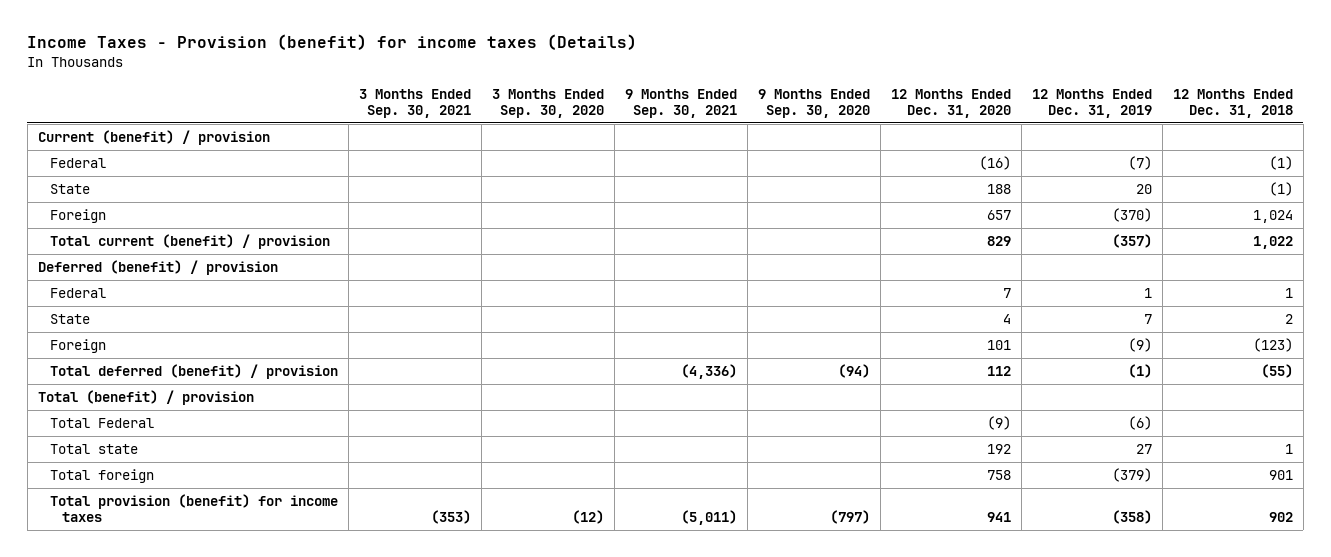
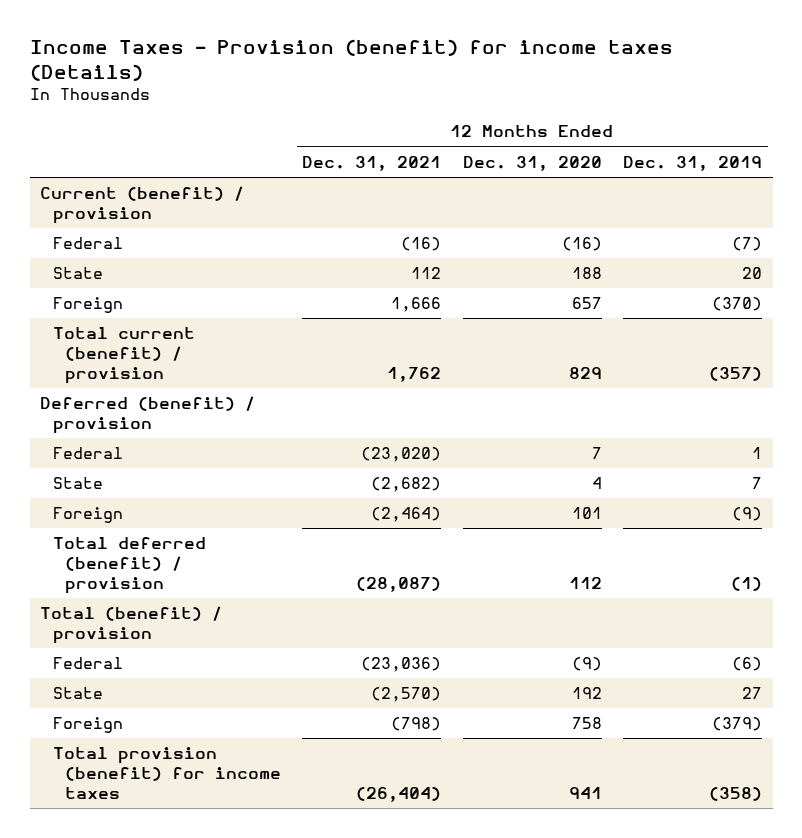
[358,88,471,118] 3 Months Ended Sep. 30, 2021 -> none
[491,88,604,118] 3 Months Ended Sep. 30, 2020 -> none
[624,88,737,118] 9 Months Ended Sep. 30, 2021 -> none
[757,88,870,118] 9 Months Ended Sep. 30, 2020 -> none
[1172,88,1293,118] 12 Months Ended Dec. 31, 2018 -> none
none -> [302,155,442,171] Dec. 31, 2021
[49,418,154,429] Total Federal -> [52,657,123,670] Federal
[49,444,138,455] Total state -> [52,687,103,700] State
[49,469,154,484] Total foreign -> [52,717,123,734] Foreign

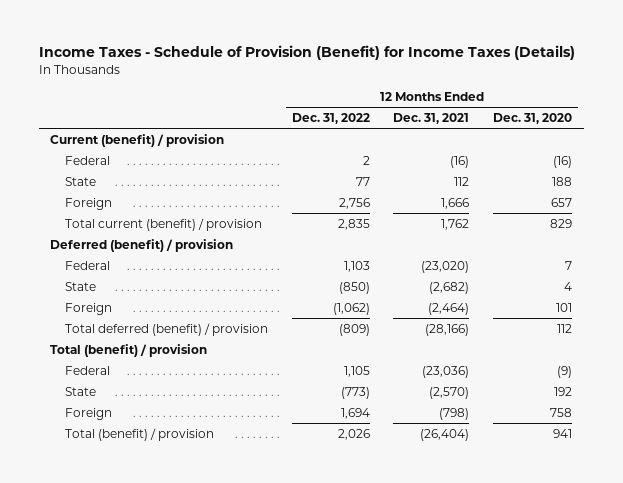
[29,39,673,81] Income Taxes - Provision (benefit) for income taxes (Details) -> [38,45,575,61] Income Taxes - Schedule of Provision (Benefit) for Income Taxes (Details)
[623,155,763,171] Dec. 31, 2019 -> none
none -> [291,112,370,124] Dec. 31, 2022
[356,577,442,593] (28,087) -> [425,323,470,336] (28,166)
[52,747,281,800] Total provision (benefit) for income taxes -> [65,427,215,441] Total (benefit) / provision

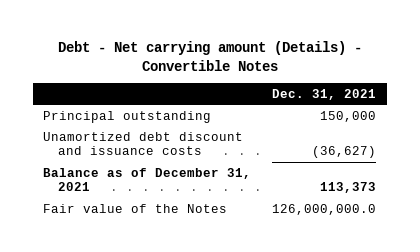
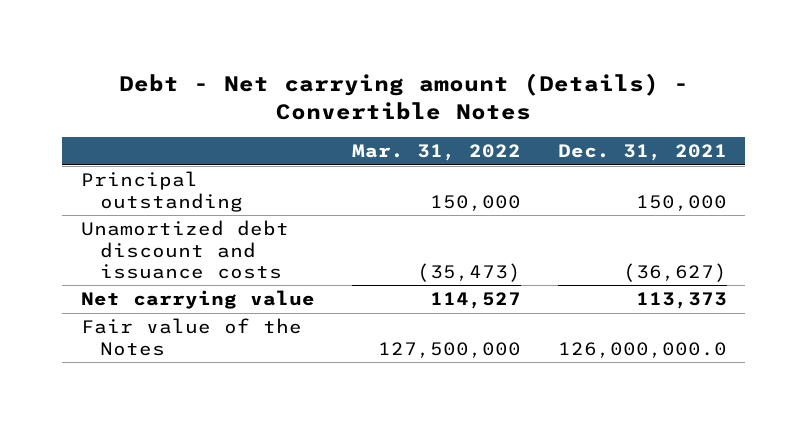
none -> [351,144,521,162] Mar. 31, 2022
[43,167,252,192] Balance as of December 31, 2021 -> [80,290,315,310] Net carrying value

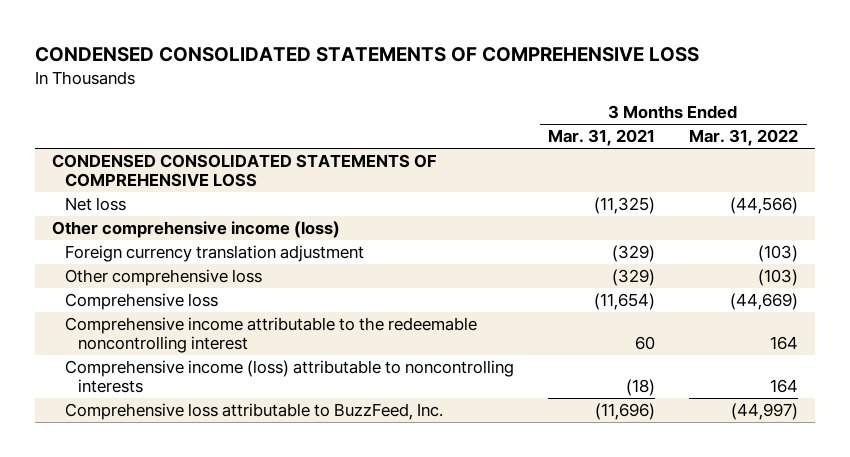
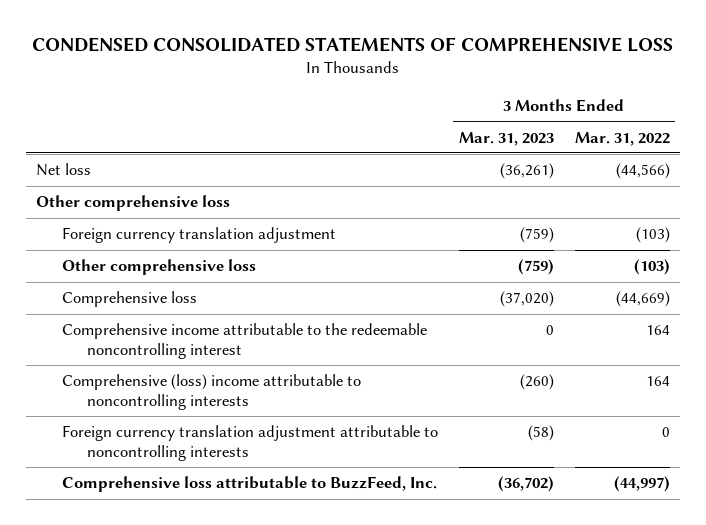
[548,129,656,147] Mar. 31, 2021 -> none
none -> [458,131,554,146] Mar. 31, 2023
[52,153,438,188] CONDENSED CONSOLIDATED STATEMENTS OF COMPREHENSIVE LOSS -> none
[52,220,341,238] Other comprehensive income (loss) -> [36,195,231,212] Other comprehensive loss
[64,359,514,394] Comprehensive income (loss) attributable to noncontrolling interests -> [61,374,361,410] Comprehensive (loss) income attributable to noncontrolling interests
none -> [61,425,438,461] Foreign currency translation adjustment attributable to noncontrolling interests

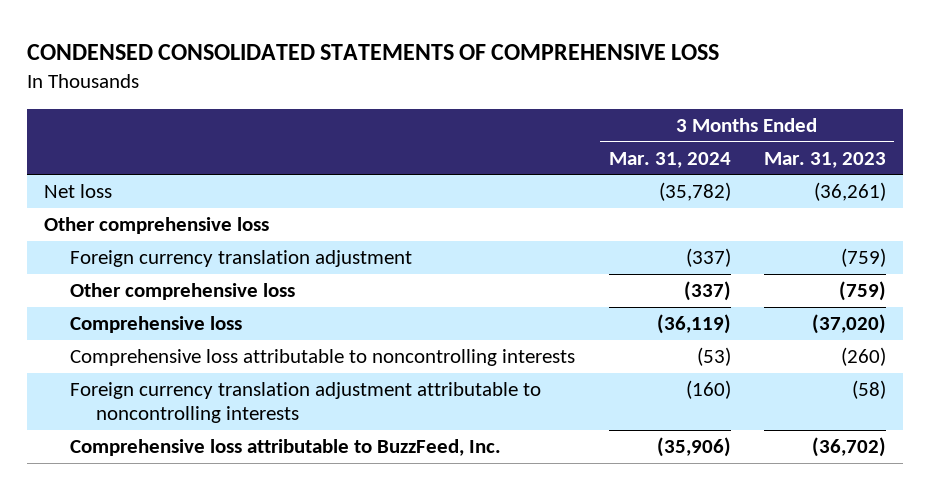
[574,131,670,146] Mar. 31, 2022 -> none
none -> [608,151,731,168] Mar. 31, 2024
[61,323,427,359] Comprehensive income attributable to the redeemable noncontrolling interest -> none
[61,374,361,410] Comprehensive (loss) income attributable to noncontrolling interests -> [70,349,576,367] Comprehensive loss attributable to noncontrolling interests

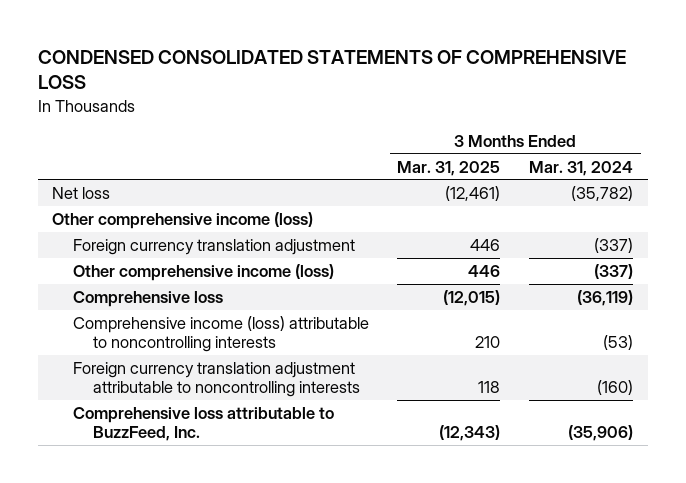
[763,151,886,168] Mar. 31, 2023 -> none
none -> [397,160,501,176] Mar. 31, 2025
[43,217,269,235] Other comprehensive loss -> [52,211,314,229] Other comprehensive income (loss)
[70,283,296,301] Other comprehensive loss -> [72,263,334,281] Other comprehensive income (loss)
[70,349,576,367] Comprehensive loss attributable to noncontrolling interests -> [72,315,369,353] Comprehensive income (loss) attributable to noncontrolling interests

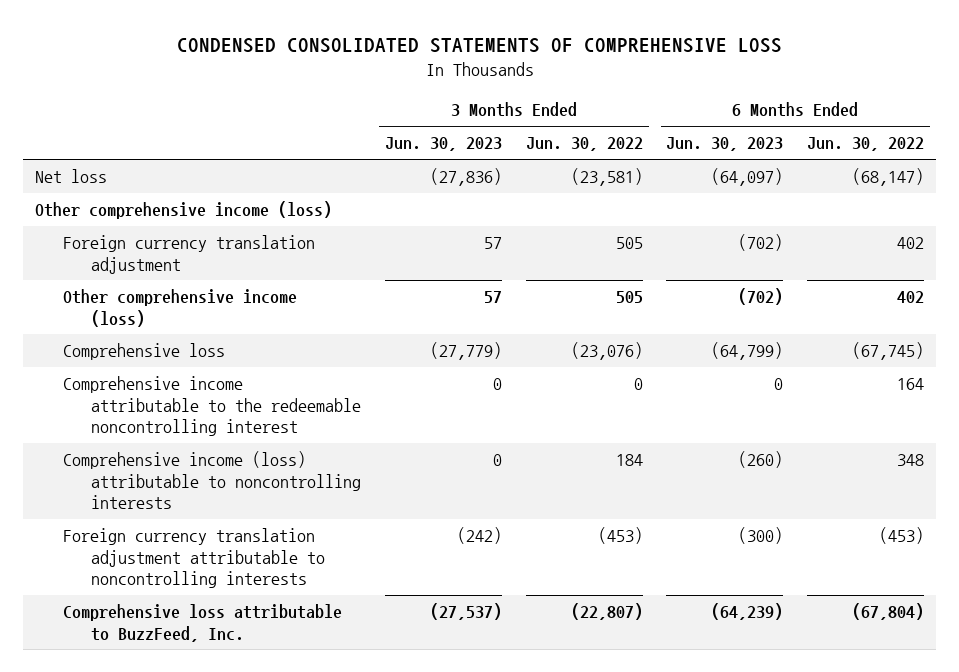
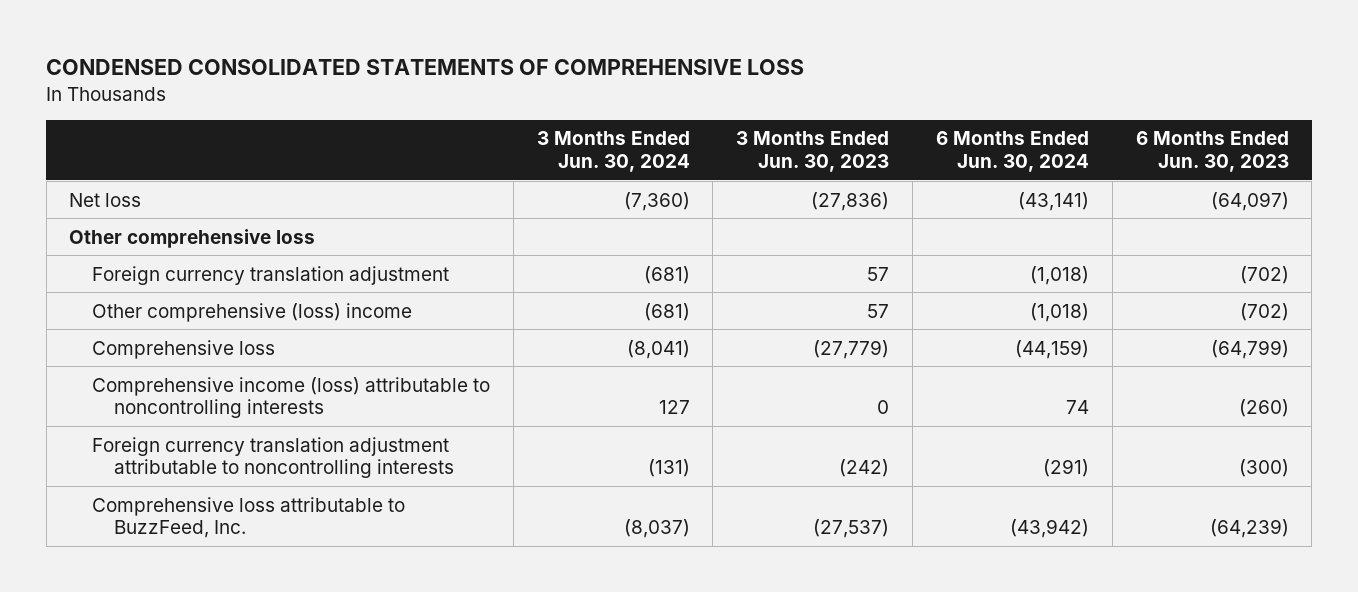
[525,137,643,152] Jun. 30, 2022 -> none
[807,137,925,152] Jun. 30, 2022 -> none
none -> [536,131,690,173] 3 Months Ended Jun. 30, 2024
none -> [935,131,1089,173] 6 Months Ended Jun. 30, 2024
[34,201,332,220] Other comprehensive income (loss) -> [69,228,316,248] Other comprehensive loss
[62,289,297,327] Other comprehensive income (loss) -> [91,302,412,322] Other comprehensive (loss) income
[62,376,361,437] Comprehensive income attributable to the redeemable noncontrolling interest -> none

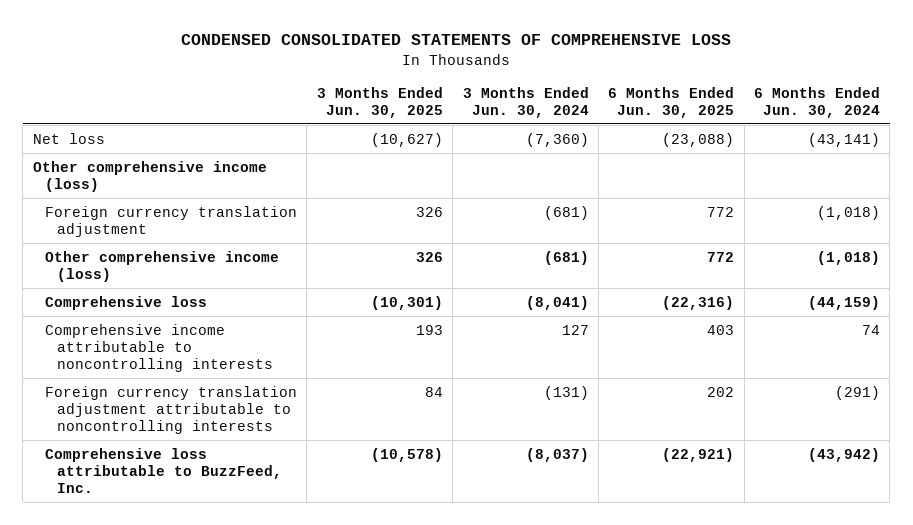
[736,131,890,173] 3 Months Ended Jun. 30, 2023 -> none
[1135,131,1289,173] 6 Months Ended Jun. 30, 2023 -> none
none -> [316,86,443,118] 3 Months Ended Jun. 30, 2025
none -> [608,86,735,118] 6 Months Ended Jun. 30, 2025
[69,228,316,248] Other comprehensive loss -> [32,160,267,192] Other comprehensive income (loss)
[91,302,412,322] Other comprehensive (loss) income -> [45,250,280,282] Other comprehensive income (loss)
[91,376,490,419] Comprehensive income (loss) attributable to noncontrolling interests -> [45,323,274,372] Comprehensive income attributable to noncontrolling interests

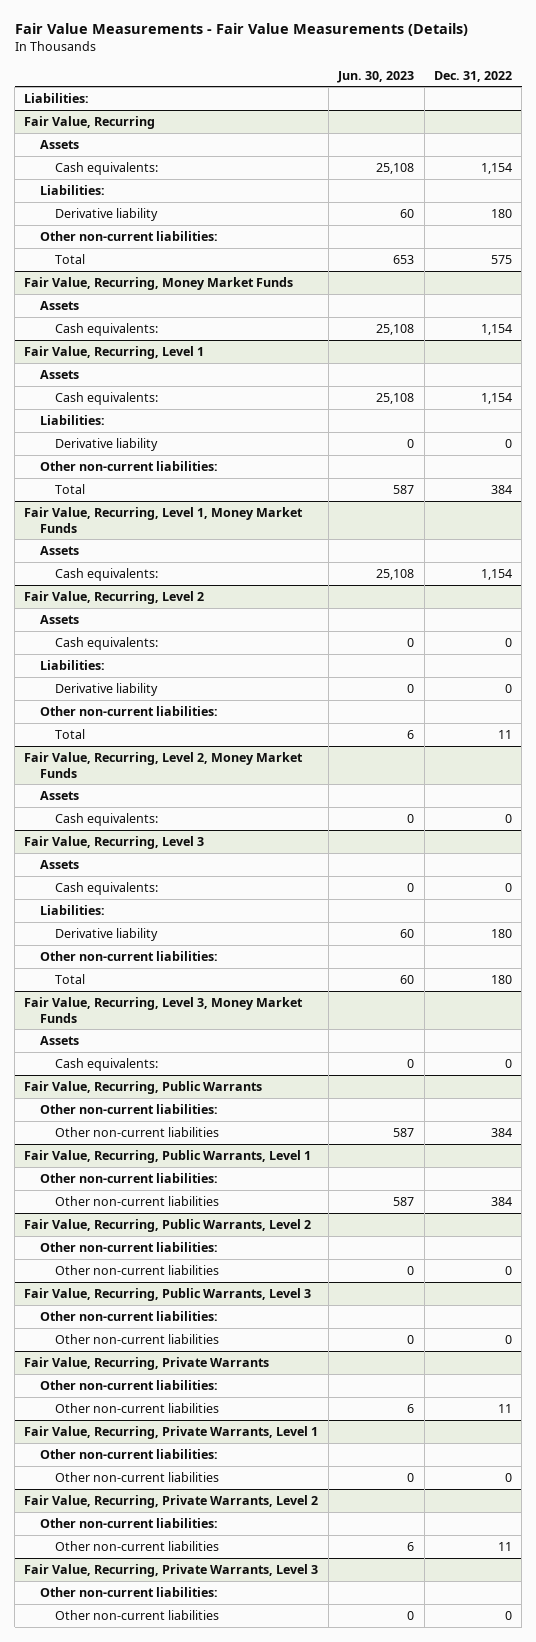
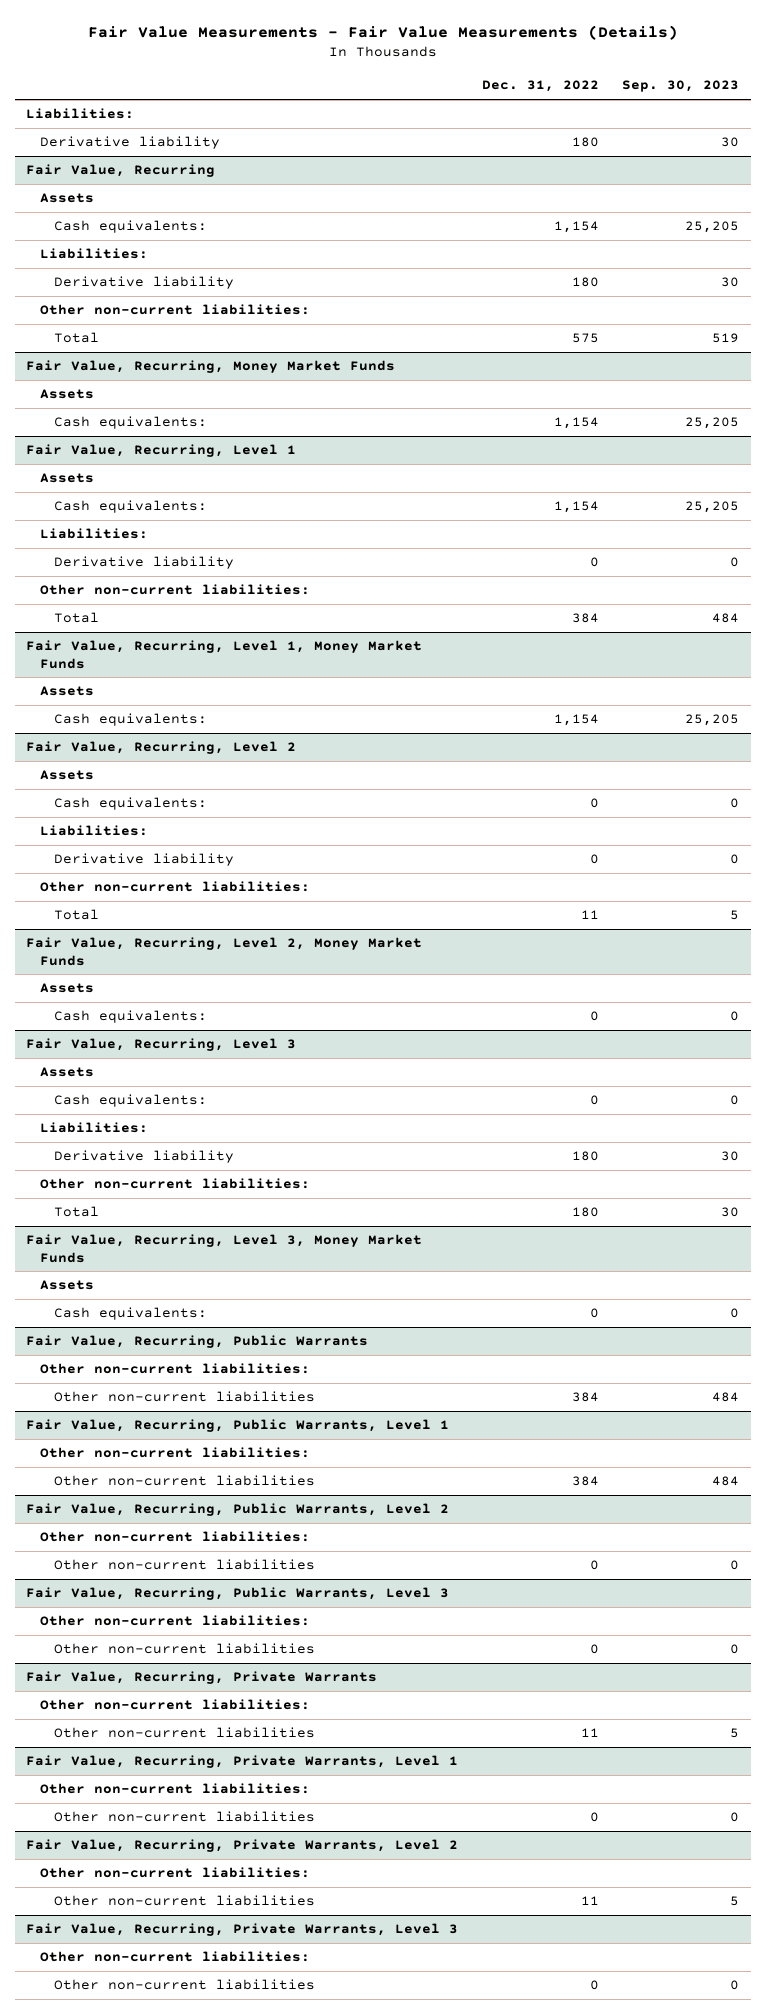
[337,70,415,83] Jun. 30, 2023 -> none
none -> [622,80,740,93] Sep. 30, 2023
none -> [40,136,221,150] Derivative liability

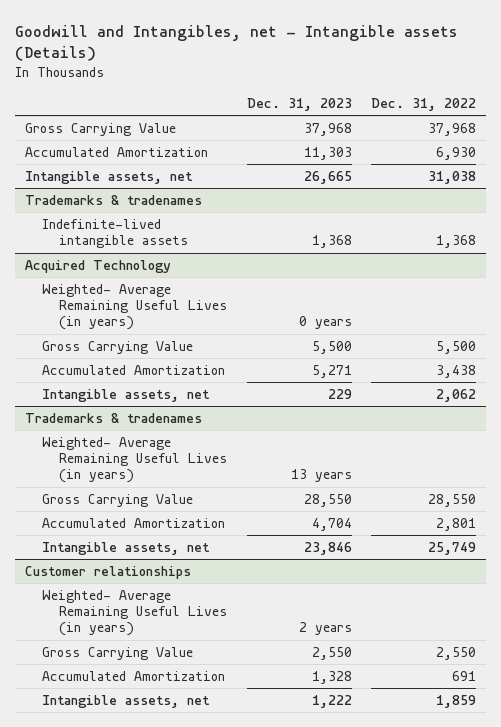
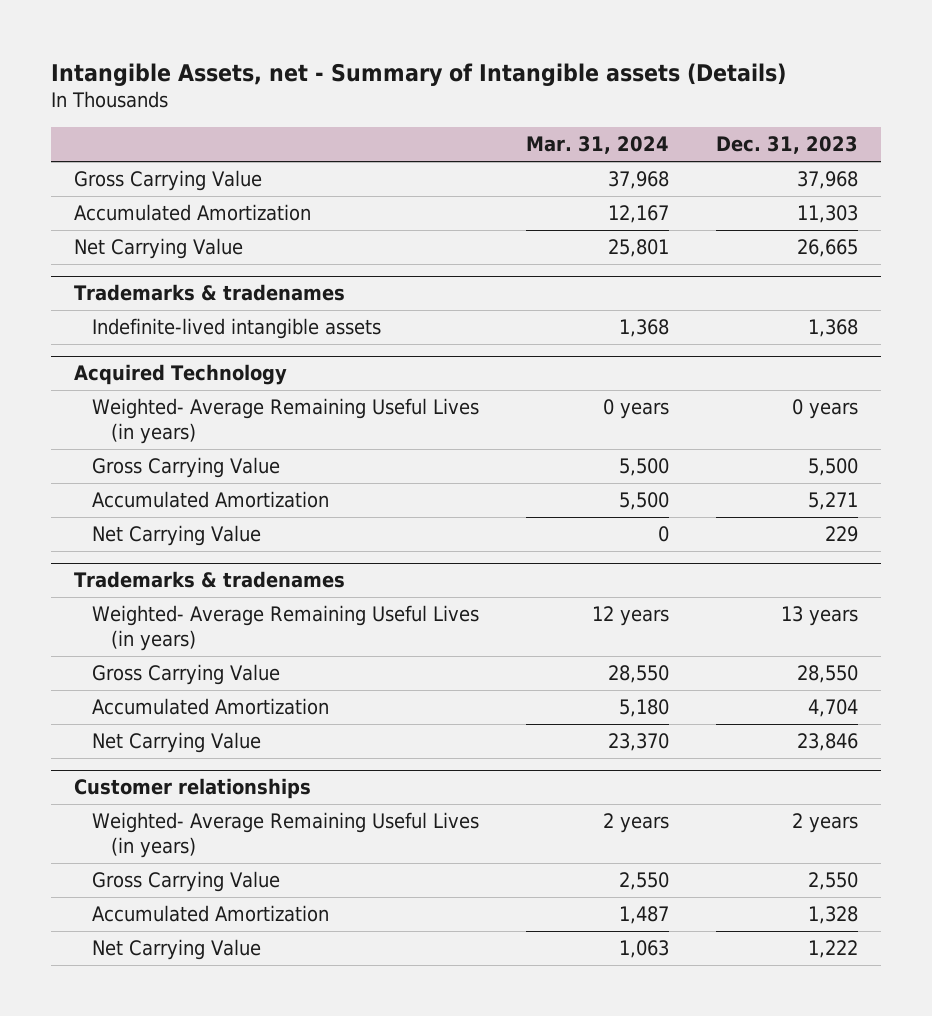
[15,24,459,62] Goodwill and Intangibles, net - Intangible assets (Details) -> [50,63,786,87] Intangible Assets, net - Summary of Intangible assets (Details)
[371,97,477,111] Dec. 31, 2022 -> none
none -> [526,136,670,155] Mar. 31, 2024
[24,170,193,184] Intangible assets, net -> [74,238,244,260] Net Carrying Value
[41,388,210,402] Intangible assets, net -> [92,525,262,547] Net Carrying Value
[41,541,210,555] Intangible assets, net -> [92,732,262,754] Net Carrying Value
[41,694,210,708] Intangible assets, net -> [92,939,262,961] Net Carrying Value

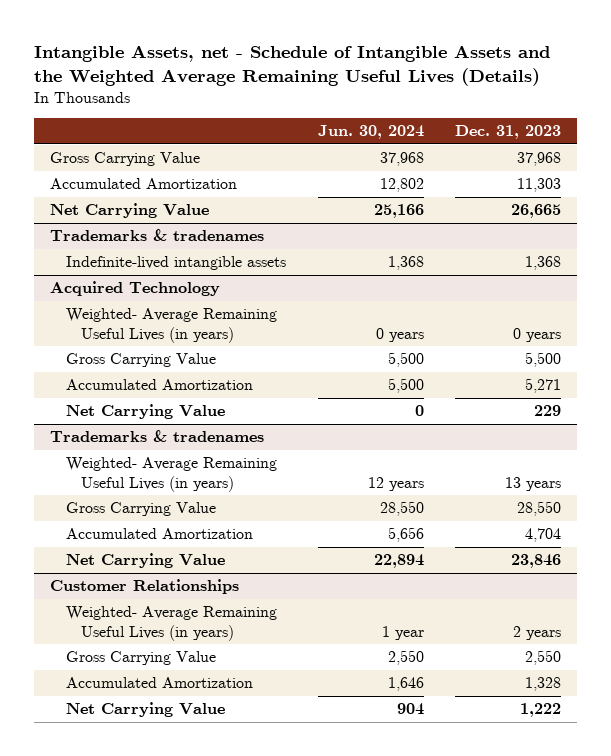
[50,63,786,87] Intangible Assets, net - Summary of Intangible assets (Details) -> [33,44,550,86] Intangible Assets, net - Schedule of Intangible Assets and the Weighted Average Remaining Useful Lives (Details)
[526,136,670,155] Mar. 31, 2024 -> none
none -> [317,125,424,140] Jun. 30, 2024
[74,778,312,800] Customer relationships -> [49,579,239,595] Customer Relationships

